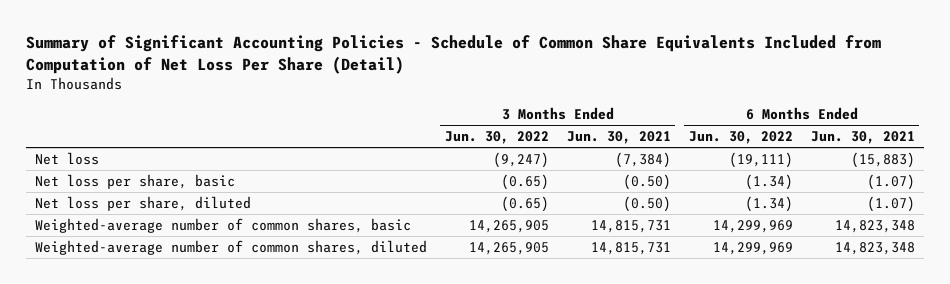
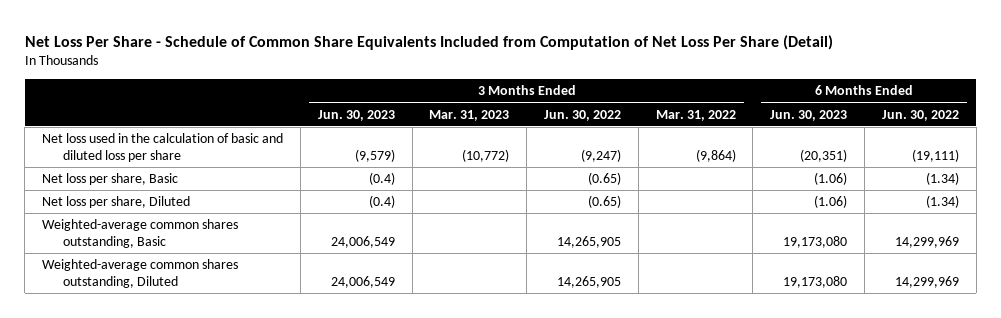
[26,34,882,74] Summary of Significant Accounting Policies - Schedule of Common Share Equivalents Included from Computation of Net Loss Per Share (Detail) -> [24,34,833,50] Net Loss Per Share - Schedule of Common Share Equivalents Included from Computation of Net Loss Per Share (Detail)
[566,131,671,145] Jun. 30, 2021 -> none
[810,131,915,145] Jun. 30, 2021 -> none
none -> [317,109,395,121] Jun. 30, 2023
none -> [429,109,510,121] Mar. 31, 2023
none -> [655,109,736,121] Mar. 31, 2022
none -> [770,109,848,121] Jun. 30, 2023
[35,152,100,166] Net loss -> [42,133,284,162] Net loss used in the calculation of basic and diluted loss per share
[35,174,236,190] Net loss per share, basic -> [42,173,179,186] Net loss per share, Basic
[35,196,252,212] Net loss per share, diluted -> [42,196,191,209] Net loss per share, Diluted
[35,218,412,234] Weighted-average number of common shares, basic -> [42,219,239,248] Weighted-average common shares outstanding, Basic
[35,240,428,256] Weighted-average number of common shares, diluted -> [42,259,239,288] Weighted-average common shares outstanding, Diluted

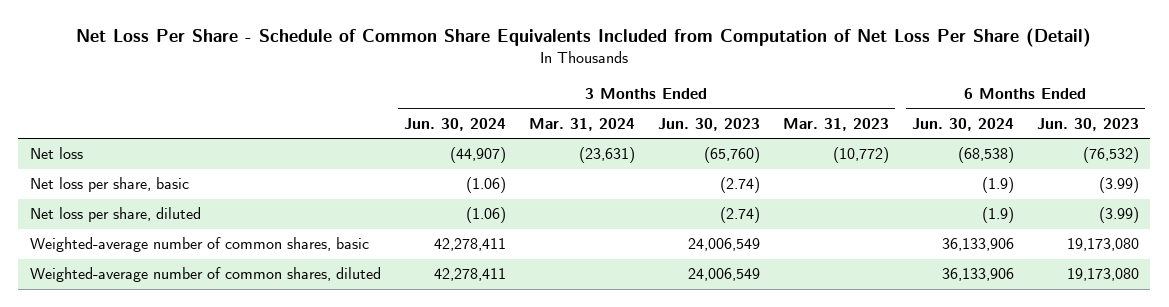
[543,109,621,121] Jun. 30, 2022 -> none
[655,109,736,121] Mar. 31, 2022 -> none
[881,109,959,121] Jun. 30, 2022 -> none
none -> [403,117,506,131] Jun. 30, 2024
none -> [528,117,635,131] Mar. 31, 2024
none -> [911,117,1014,131] Jun. 30, 2024
[42,133,284,162] Net loss used in the calculation of basic and diluted loss per share -> none
none -> [29,147,83,160] Net loss
[42,173,179,186] Net loss per share, Basic -> [29,177,189,193] Net loss per share, basic
[368,172,395,186] (0.4) -> [719,177,760,194] (2.74)
[814,172,848,186] (1.06) -> [1098,177,1139,194] (3.99)
[42,196,191,209] Net loss per share, Diluted -> [29,207,201,223] Net loss per share, diluted
[368,195,395,209] (0.4) -> [719,207,760,224] (2.74)
[814,195,848,209] (1.06) -> [1098,207,1139,224] (3.99)
[42,219,239,248] Weighted-average common shares outstanding, Basic -> [29,237,369,253] Weighted-average number of common shares, basic
[42,259,239,288] Weighted-average common shares outstanding, Diluted -> [29,267,381,283] Weighted-average number of common shares, diluted

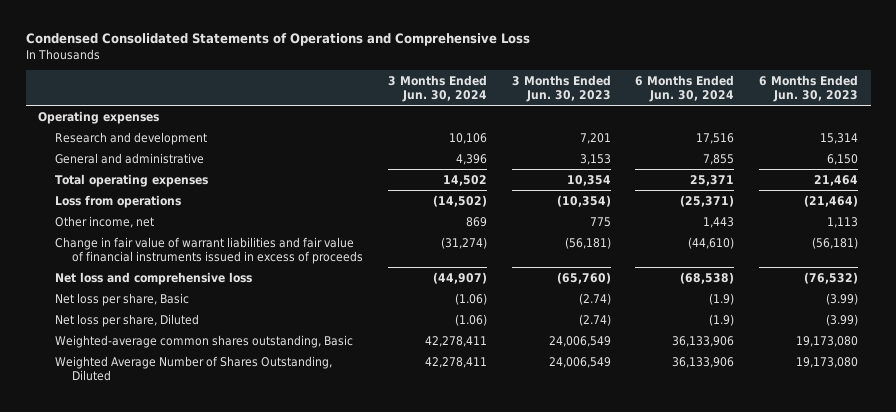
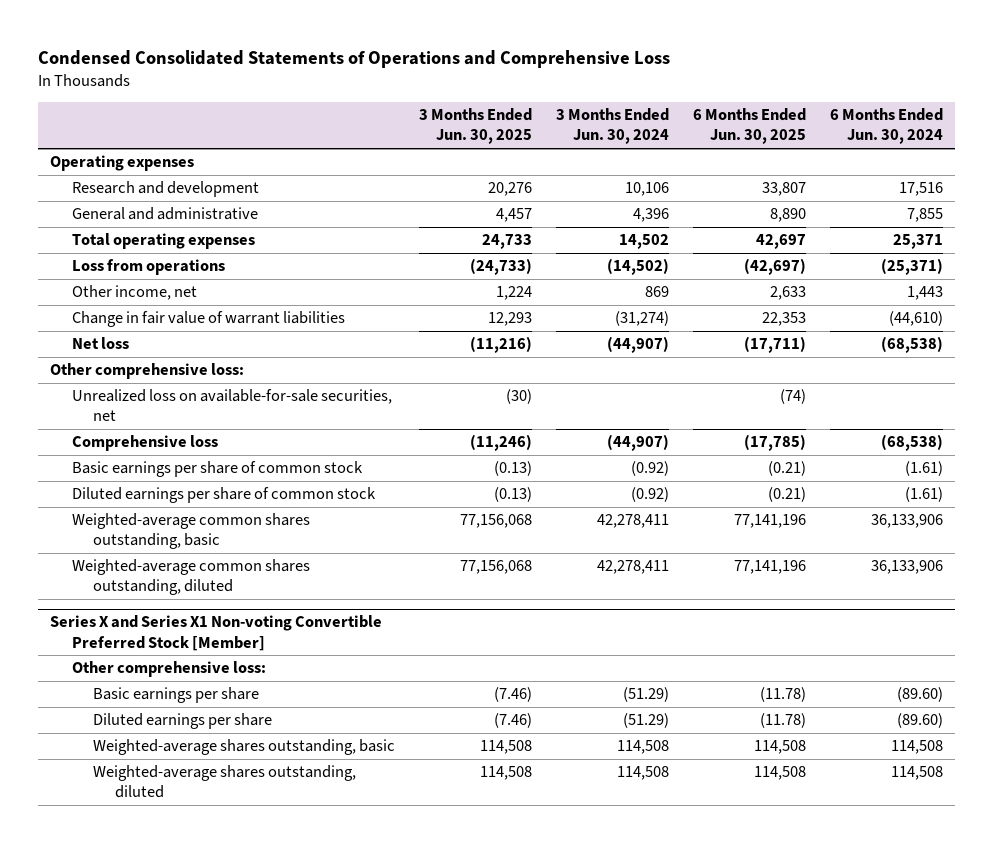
[511,74,611,102] 3 Months Ended Jun. 30, 2023 -> none
[759,74,859,102] 6 Months Ended Jun. 30, 2023 -> none
none -> [419,108,533,145] 3 Months Ended Jun. 30, 2025
none -> [692,108,806,145] 6 Months Ended Jun. 30, 2025
[55,236,364,264] Change in fair value of warrant liabilities and fair value of financial instruments issued in excess of proceeds -> [71,311,345,328] Change in fair value of warrant liabilities
[55,271,253,285] Net loss and comprehensive loss -> [71,337,129,350] Net loss
none -> [50,363,245,380] Other comprehensive loss:
none -> [71,389,392,422] Unrealized loss on available-for-sale securities, net
none -> [71,435,218,452] Comprehensive loss
[55,292,190,306] Net loss per share, Basic -> [71,461,363,478] Basic earnings per share of common stock
[454,292,487,305] (1.06) -> [631,461,670,477] (0.92)
[709,292,735,305] (1.9) -> [904,461,943,477] (1.61)
[55,313,200,327] Net loss per share, Diluted -> [71,487,376,504] Diluted earnings per share of common stock
[454,313,487,326] (1.06) -> [631,487,670,503] (0.92)
[709,313,735,326] (1.9) -> [904,487,943,503] (1.61)
[55,334,354,348] Weighted-average common shares outstanding, Basic -> [71,513,310,550] Weighted-average common shares outstanding, basic
[55,355,333,381] Weighted Average Number of Shares Outstanding, Diluted -> [71,559,310,596] Weighted-average common shares outstanding, diluted
none -> [50,615,383,651] Series X and Series X1 Non-voting Convertible Preferred Stock [Member]
none -> [71,661,266,678] Other comprehensive loss:
none -> [93,687,260,704] Basic earnings per share
none -> [93,713,273,730] Diluted earnings per share
none -> [93,739,396,756] Weighted-average shares outstanding, basic
none -> [93,765,357,799] Weighted-average shares outstanding, diluted

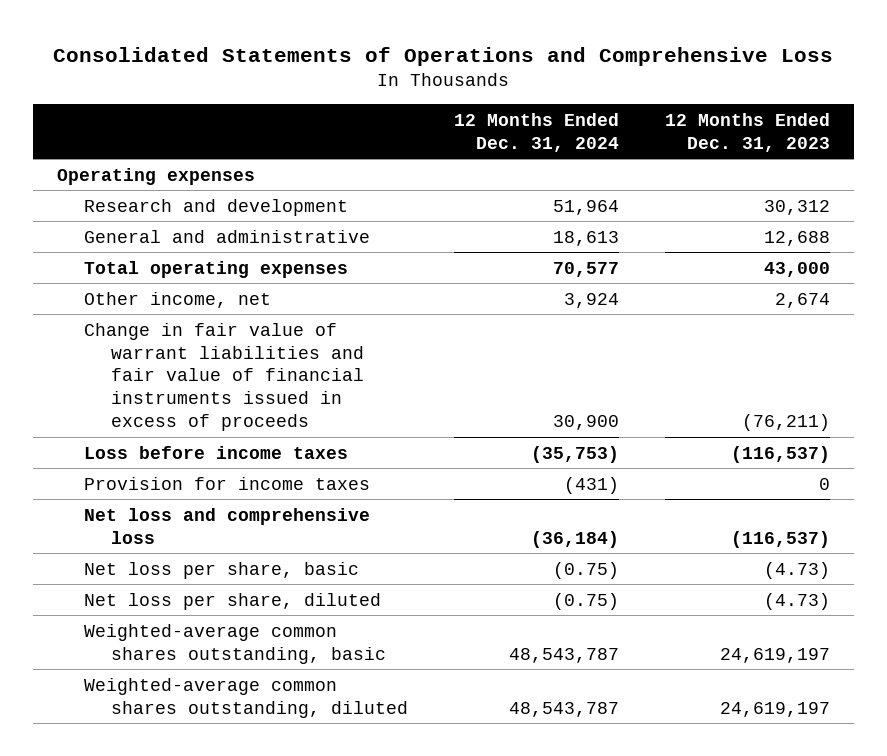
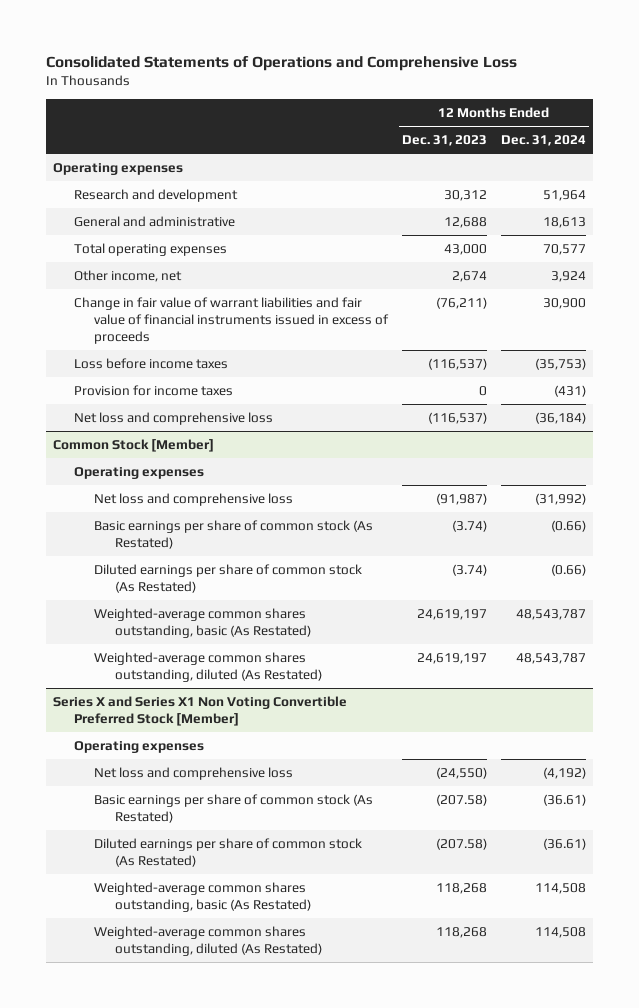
none -> [53,439,215,453] Common Stock [Member]
none -> [73,467,204,480] Operating expenses
none -> [94,493,294,507] Net loss and comprehensive loss
[83,561,359,579] Net loss per share, basic -> [94,520,374,550] Basic earnings per share of common stock (As Restated)
[553,561,620,579] (0.75) -> [550,520,586,533] (0.66)
[764,561,831,579] (4.73) -> [451,520,487,533] (3.74)
[83,592,381,610] Net loss per share, diluted -> [94,564,363,594] Diluted earnings per share of common stock (As Restated)
[553,592,620,610] (0.75) -> [550,564,586,577] (0.66)
[764,592,831,610] (4.73) -> [451,564,487,577] (3.74)
[83,623,386,664] Weighted-average common shares outstanding, basic -> [94,608,311,639] Weighted-average common shares outstanding, basic (As Restated)
[83,677,408,718] Weighted-average common shares outstanding, diluted -> [94,652,322,683] Weighted-average common shares outstanding, diluted (As Restated)
none -> [53,696,348,727] Series X and Series X1 Non Voting Convertible Preferred Stock [Member]
none -> [73,741,204,754] Operating expenses
none -> [94,767,294,781] Net loss and comprehensive loss
none -> [94,794,374,824] Basic earnings per share of common stock (As Restated)
none -> [94,838,363,868] Diluted earnings per share of common stock (As Restated)
none -> [94,882,311,913] Weighted-average common shares outstanding, basic (As Restated)
none -> [94,926,322,957] Weighted-average common shares outstanding, diluted (As Restated)

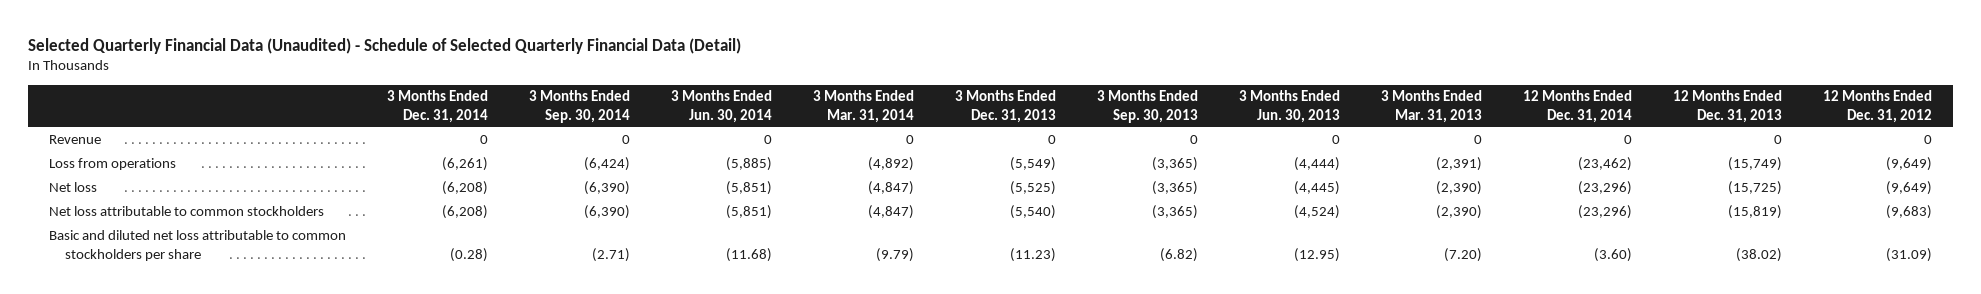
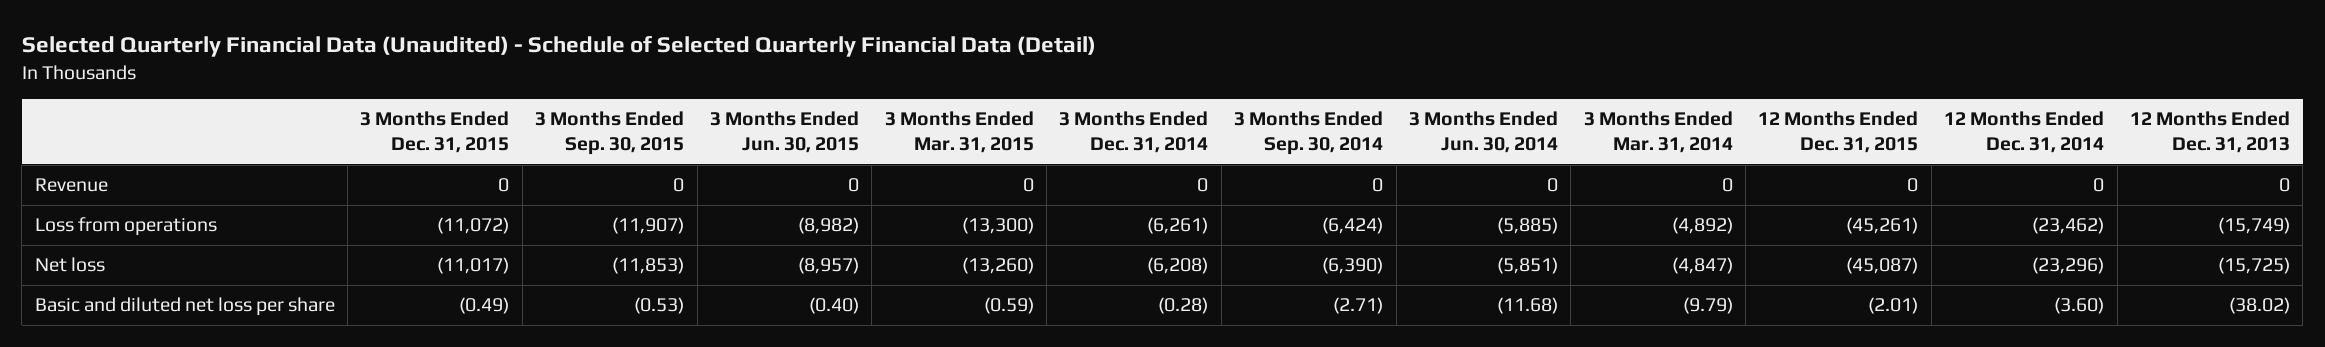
[955,90,1057,123] 3 Months Ended Dec. 31, 2013 -> none
[1097,90,1199,123] 3 Months Ended Sep. 30, 2013 -> none
[1239,90,1341,123] 3 Months Ended Jun. 30, 2013 -> none
[1381,90,1483,123] 3 Months Ended Mar. 31, 2013 -> none
[1823,90,1933,123] 12 Months Ended Dec. 31, 2012 -> none
none -> [360,111,510,153] 3 Months Ended Dec. 31, 2015
none -> [535,111,685,155] 3 Months Ended Sep. 30, 2015
none -> [709,111,859,153] 3 Months Ended Jun. 30, 2015
none -> [884,111,1034,153] 3 Months Ended Mar. 31, 2015
none -> [1758,111,1919,153] 12 Months Ended Dec. 31, 2015
[48,206,324,217] Net loss attributable to common stockholders -> none
[48,230,346,261] Basic and diluted net loss attributable to common stockholders per share -> [34,297,335,317] Basic and diluted net loss per share

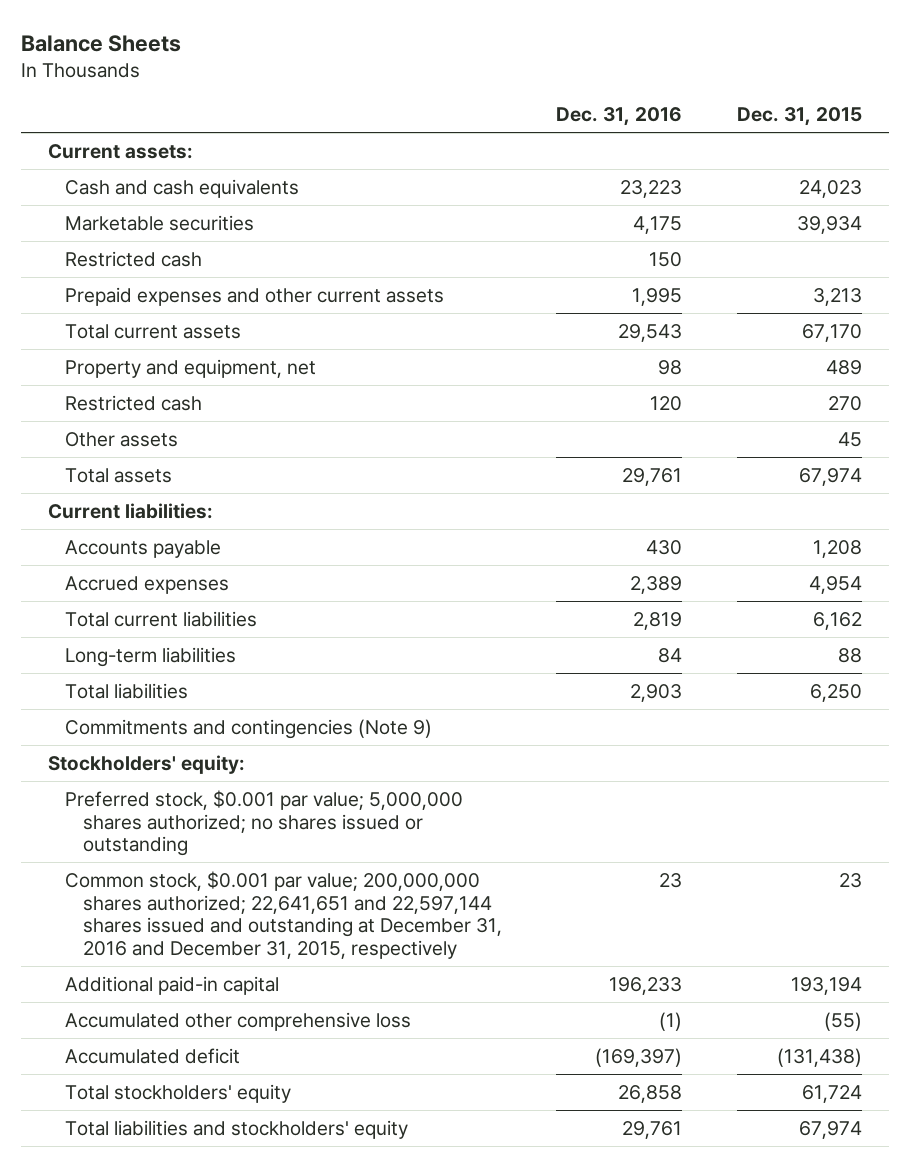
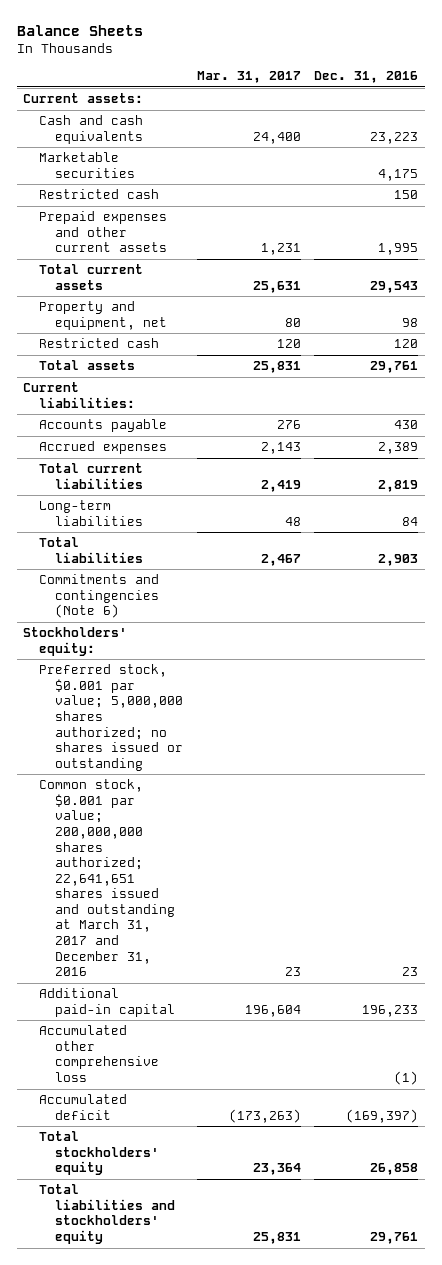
[736,106,862,126] Dec. 31, 2015 -> none
none -> [196,71,301,84] Mar. 31, 2017
[65,431,179,447] Other assets -> none
[65,718,433,739] Commitments and contingencies (Note 9) -> [39,574,160,619] Commitments and contingencies (Note 6)
[65,870,502,959] Common stock, $0.001 par value; 200,000,000 shares authorized; 22,641,651 and 22,597,144 shares issued and outstanding at December 31, 2016 and December 31, 2015, respectively -> [39,779,176,977] Common stock, $0.001 par value; 200,000,000 shares authorized; 22,641,651 shares issued and outstanding at March 31, 2017 and December 31, 2016

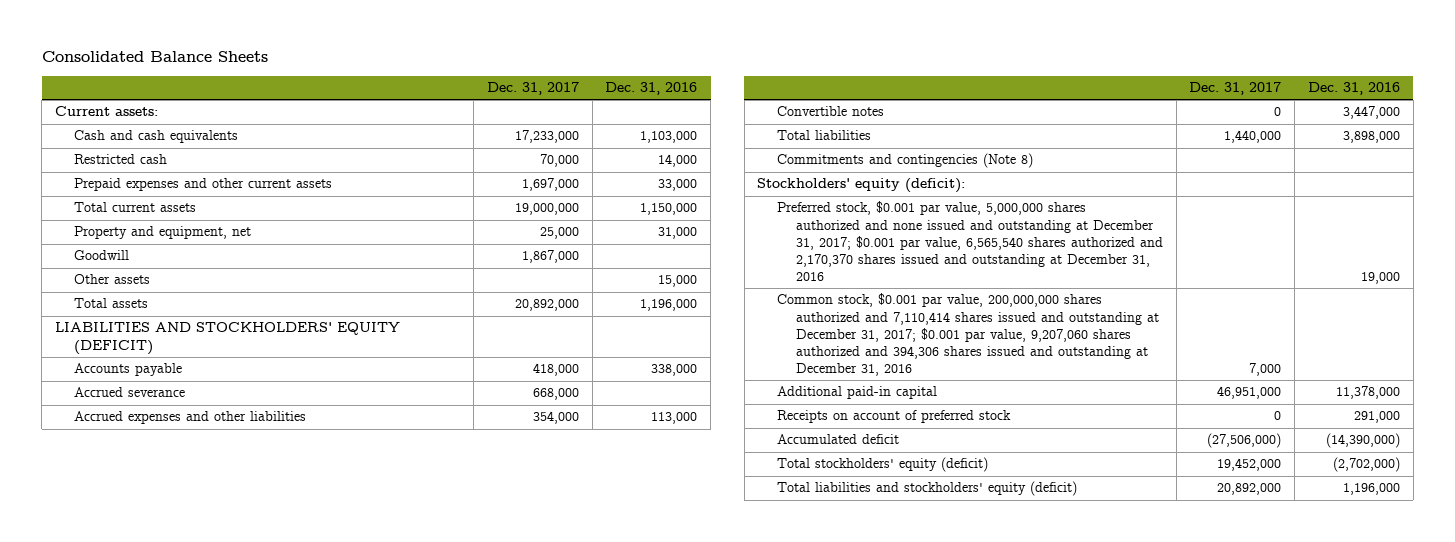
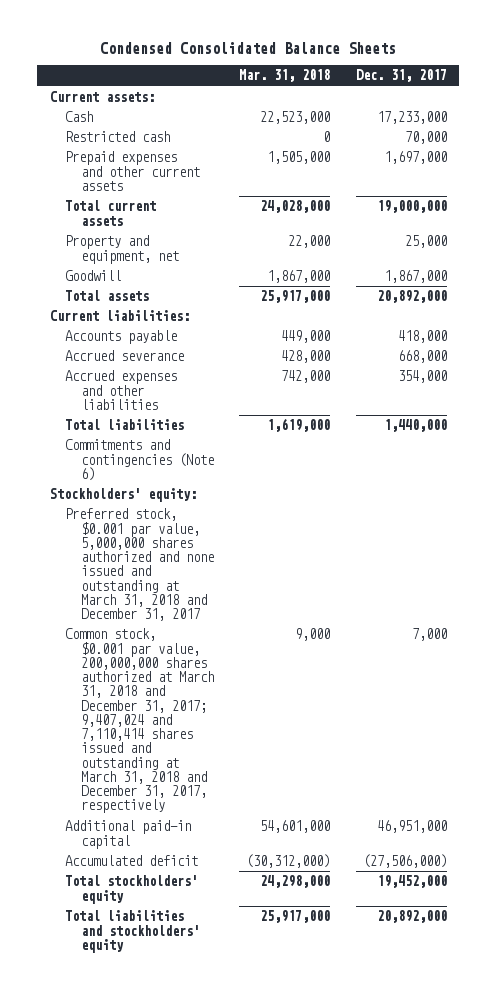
[41,51,268,63] Consolidated Balance Sheets -> [100,42,397,55] Condensed Consolidated Balance Sheets
[605,82,698,96] Dec. 31, 2016 -> none
none -> [239,69,331,83] Mar. 31, 2018
[74,130,239,144] Cash and cash equivalents -> [65,111,94,123] Cash
[74,274,151,285] Other assets -> none
[54,322,400,355] LIABILITIES AND STOCKHOLDERS' EQUITY (DEFICIT) -> none
none -> [49,310,190,322] Current liabilities:
[776,106,884,117] Convertible notes -> none
[776,153,1033,169] Commitments and contingencies (Note 8) -> [65,439,215,481] Commitments and contingencies (Note 6)
[757,178,966,194] Stockholders' equity (deficit): -> [49,488,197,503] Stockholders' equity:
[776,201,1163,282] Preferred stock, $0.001 par value, 5,000,000 shares authorized and none issued and outstanding at December 31, 2017; $0.001 par value, 6,565,540 shares authorized and 2,170,370 shares issued and outstanding at December 31, 2016 -> [65,508,215,622] Preferred stock, $0.001 par value, 5,000,000 shares authorized and none issued and outstanding at March 31, 2018 and December 31, 2017
[776,293,1159,377] Common stock, $0.001 par value, 200,000,000 shares authorized and 7,110,414 shares issued and outstanding at December 31, 2017; $0.001 par value, 9,207,060 shares authorized and 394,306 shares issued and outstanding at December 31, 2016 -> [65,628,215,814] Common stock, $0.001 par value, 200,000,000 shares authorized at March 31, 2018 and December 31, 2017; 9,407,024 and 7,110,414 shares issued and outstanding at March 31, 2018 and December 31, 2017, respectively
[776,410,1011,424] Receipts on account of preferred stock -> none
[776,457,988,473] Total stockholders' equity (deficit) -> [65,875,199,904] Total stockholders' equity
[776,481,1077,497] Total liabilities and stockholders' equity (deficit) -> [65,910,201,953] Total liabilities and stockholders' equity

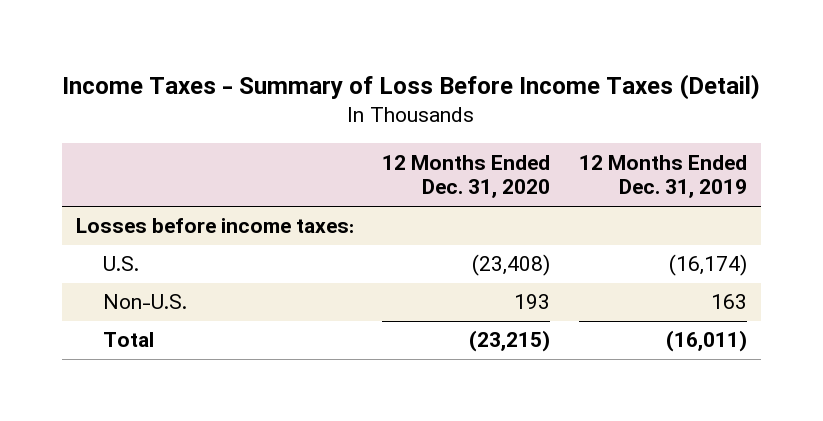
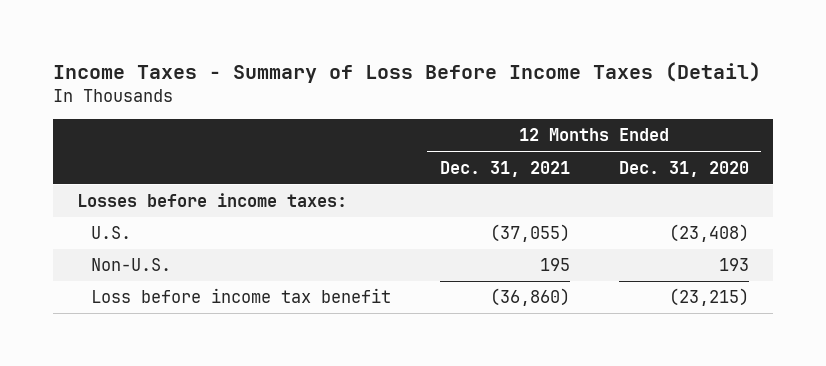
[578,154,747,199] 12 Months Ended Dec. 31, 2019 -> none
none -> [439,160,570,177] Dec. 31, 2021
[102,332,154,348] Total -> [90,288,391,304] Loss before income tax benefit

